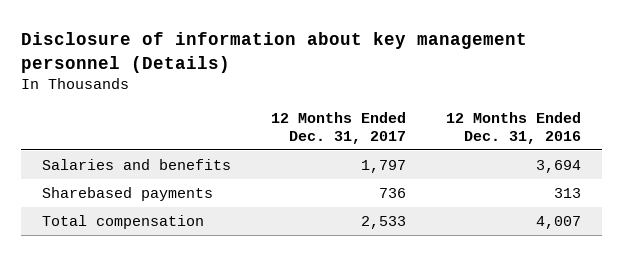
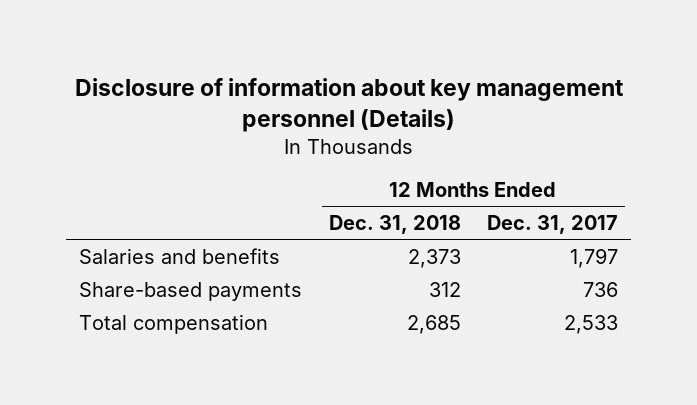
[446,112,582,144] 12 Months Ended Dec. 31, 2016 -> none
none -> [328,215,461,235] Dec. 31, 2018
[41,186,213,201] Sharebased payments -> [78,281,302,301] Share-based payments

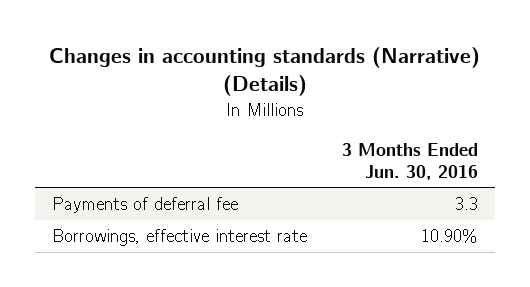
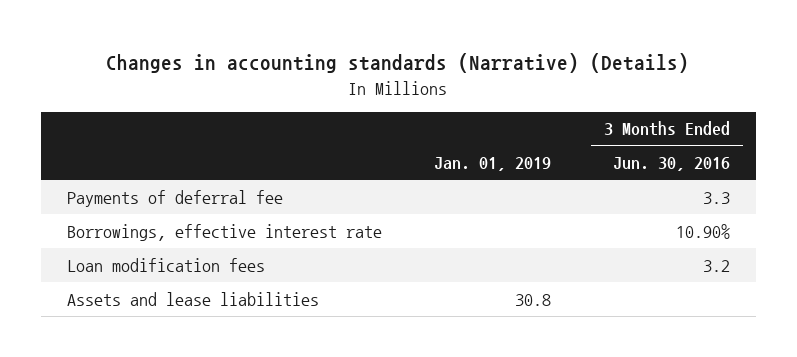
none -> [434,157,552,172] Jan. 01, 2019
none -> [66,257,265,272] Loan modification fees
none -> [66,291,319,306] Assets and lease liabilities

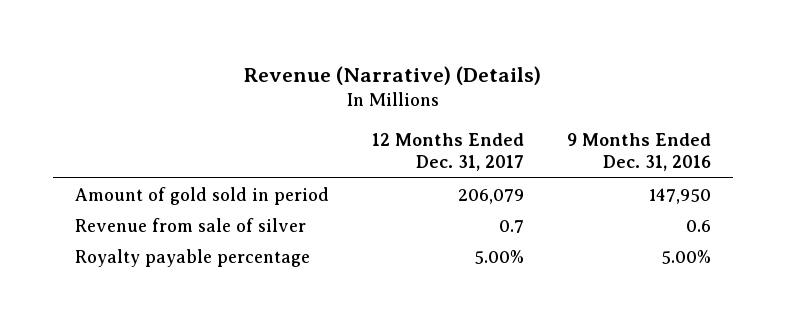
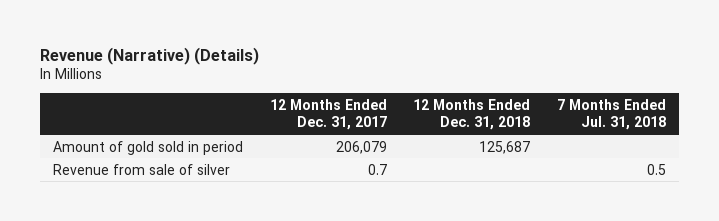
[567,133,712,172] 9 Months Ended Dec. 31, 2016 -> none
none -> [413,98,531,131] 12 Months Ended Dec. 31, 2018
none -> [556,98,666,131] 7 Months Ended Jul. 31, 2018
[74,248,310,267] Royalty payable percentage -> none

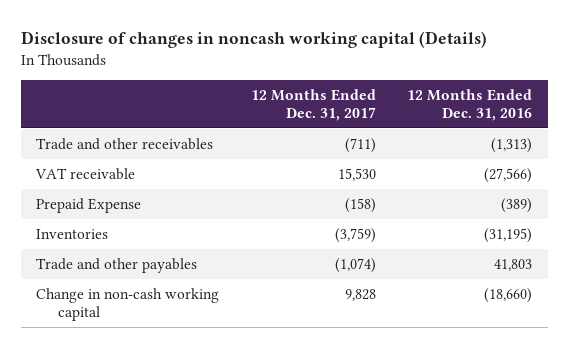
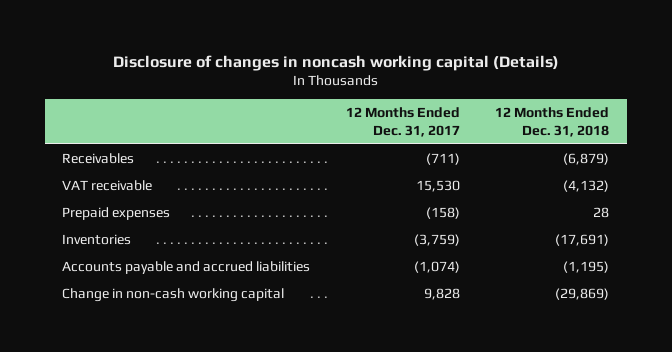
[407,89,533,121] 12 Months Ended Dec. 31, 2016 -> none
none -> [495,107,610,138] 12 Months Ended Dec. 31, 2018
[36,137,214,150] Trade and other receivables -> [62,152,135,164] Receivables
[36,197,142,213] Prepaid Expense -> [62,206,171,220] Prepaid expenses
[36,257,198,273] Trade and other payables -> [62,260,311,274] Accounts payable and accrued liabilities

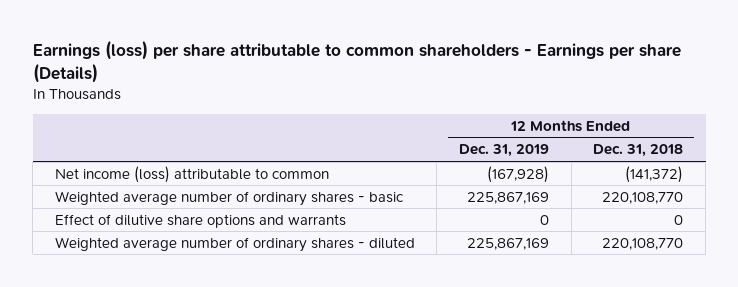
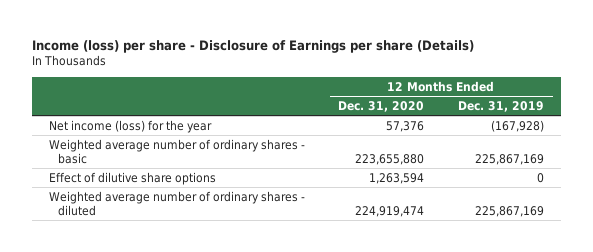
[32,39,681,83] Earnings (loss) per share attributable to common shareholders - Earnings per share (Details) -> [31,39,474,53] Income (loss) per share - Disclosure of Earnings per share (Details)
[593,144,684,158] Dec. 31, 2018 -> none
none -> [338,100,425,112] Dec. 31, 2020
[54,165,329,183] Net income (loss) attributable to common -> [48,119,212,133] Net income (loss) for the year
[54,213,346,228] Effect of dilutive share options and warrants -> [48,171,216,185] Effect of dilutive share options

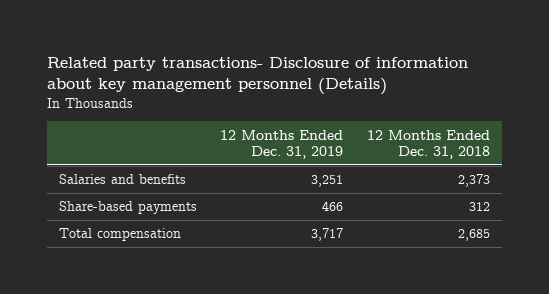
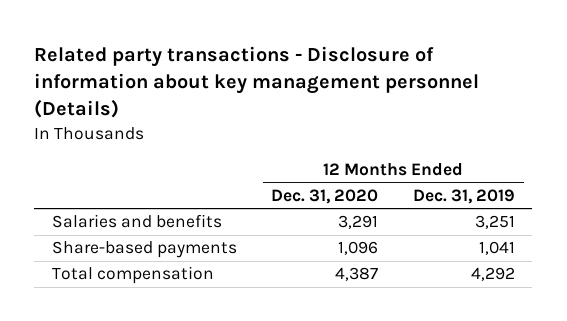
[47,57,469,96] Related party transactions- Disclosure of information about key management personnel (Details) -> [34,46,480,119] Related party transactions - Disclosure of information about key management personnel (Details)
[366,129,490,159] 12 Months Ended Dec. 31, 2018 -> none
none -> [271,188,379,204] Dec. 31, 2020
[322,201,344,212] 466 -> [479,241,516,256] 1,041
[311,228,344,242] 3,717 -> [471,267,516,282] 4,292

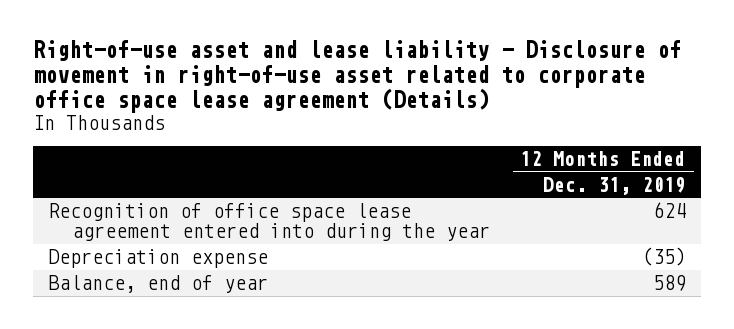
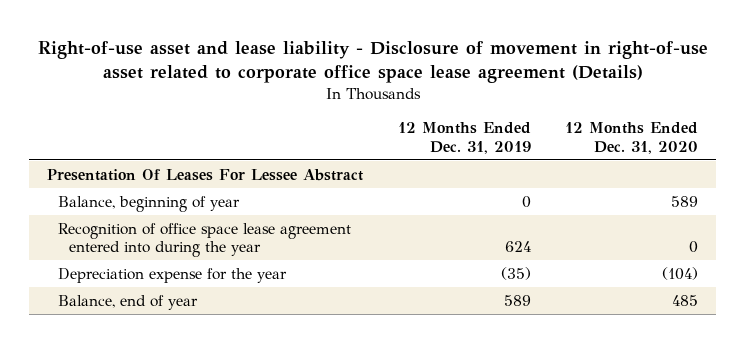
none -> [565,122,699,154] 12 Months Ended Dec. 31, 2020
none -> [46,168,363,181] Presentation Of Leases For Lessee Abstract
none -> [58,195,241,212] Balance, beginning of year
[48,249,269,269] Depreciation expense -> [58,267,288,283] Depreciation expense for the year

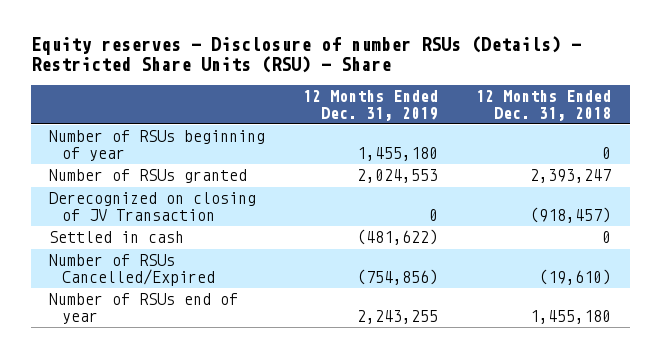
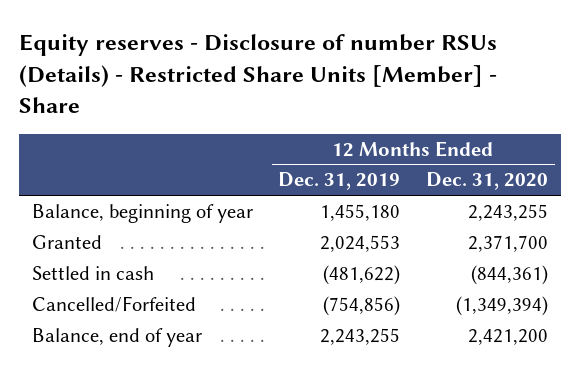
[30,35,581,74] Equity reserves - Disclosure of number RSUs (Details) - Restricted Share Units (RSU) - Share -> [18,34,497,114] Equity reserves - Disclosure of number RSUs (Details) - Restricted Share Units [Member] - Share
[475,90,611,121] 12 Months Ended Dec. 31, 2018 -> none
none -> [426,172,549,191] Dec. 31, 2020
[49,192,257,221] Derecognized on closing of JV Transaction -> none
[49,130,266,161] Number of RSUs beginning of year -> [31,203,253,223] Balance, beginning of year
[49,169,248,184] Number of RSUs granted -> [31,234,102,249] Granted
[49,254,215,286] Number of RSUs Cancelled/Expired -> [31,295,196,312] Cancelled/Forfeited
[49,293,239,324] Number of RSUs end of year -> [31,327,202,347] Balance, end of year

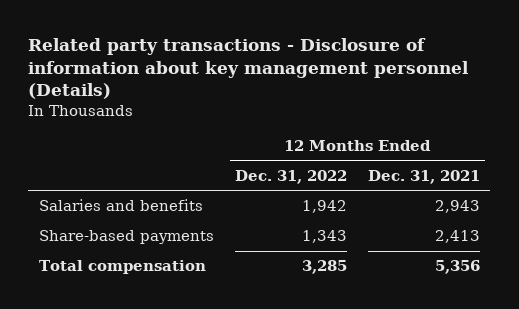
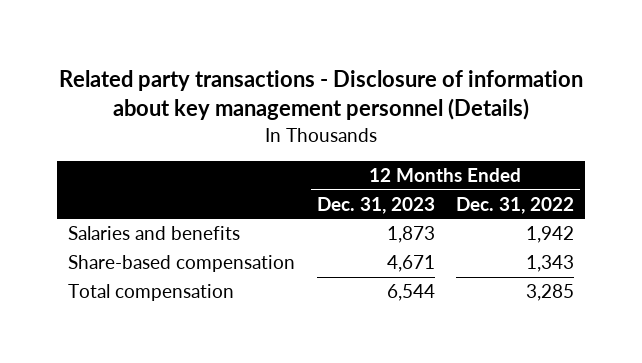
[367,169,480,184] Dec. 31, 2021 -> none
none -> [316,197,435,215] Dec. 31, 2023
[38,230,214,245] Share-based payments -> [67,255,295,273] Share-based compensation

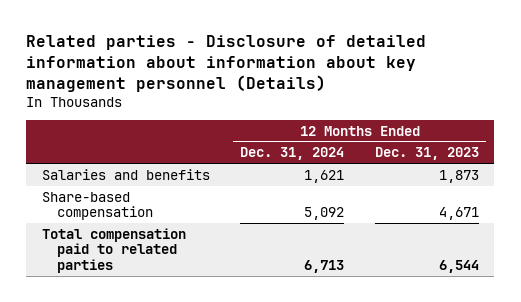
[59,69,584,121] Related party transactions - Disclosure of information about key management personnel (Details) -> [26,35,427,92] Related parties - Disclosure of detailed information about information about key management personnel (Details)
[456,197,575,215] Dec. 31, 2022 -> none
none -> [240,147,345,161] Dec. 31, 2024
[67,284,234,302] Total compensation -> [41,227,186,273] Total compensation paid to related parties

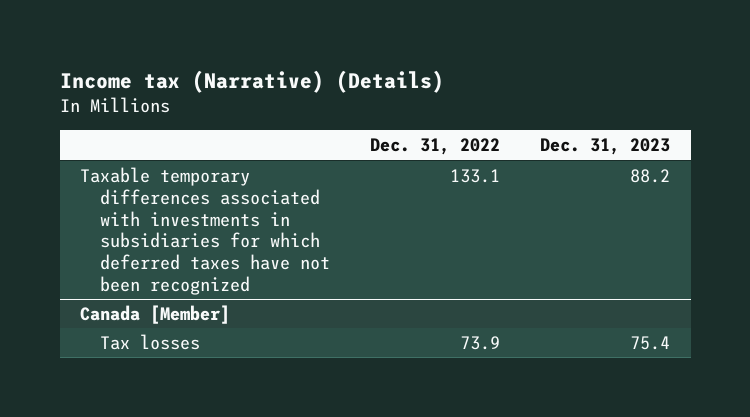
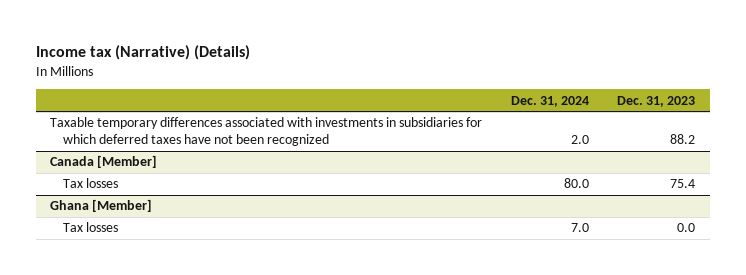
[370,138,501,156] Dec. 31, 2022 -> none
none -> [510,95,589,107] Dec. 31, 2024
none -> [50,199,153,213] Ghana [Member]
none -> [62,222,118,233] Tax losses

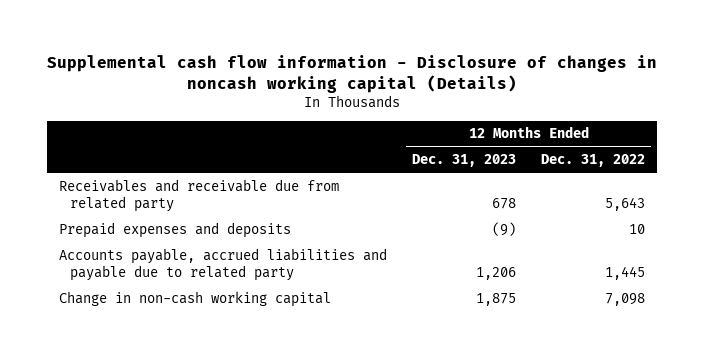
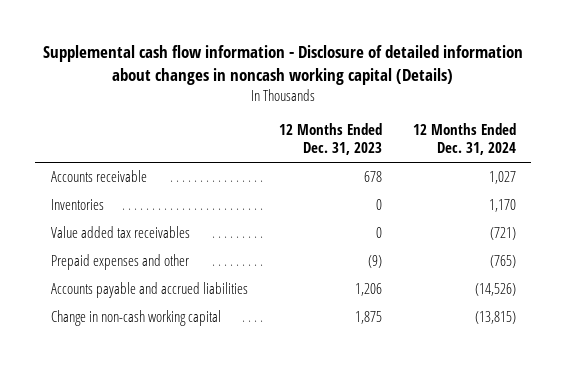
[47,55,658,93] Supplemental cash flow information - Disclosure of changes in noncash working capital (Details) -> [43,44,524,85] Supplemental cash flow information - Disclosure of detailed information about changes in noncash working capital (Details)
[540,154,645,168] Dec. 31, 2022 -> none
none -> [412,123,516,156] 12 Months Ended Dec. 31, 2024
[59,178,340,212] Receivables and receivable due from related party -> [50,170,147,183] Accounts receivable
none -> [50,199,104,211] Inventories
none -> [50,226,190,239] Value added tax receivables
[59,221,292,238] Prepaid expenses and deposits -> [50,254,189,271] Prepaid expenses and other
[59,247,388,281] Accounts payable, accrued liabilities and payable due to related party -> [50,282,248,299] Accounts payable and accrued liabilities

